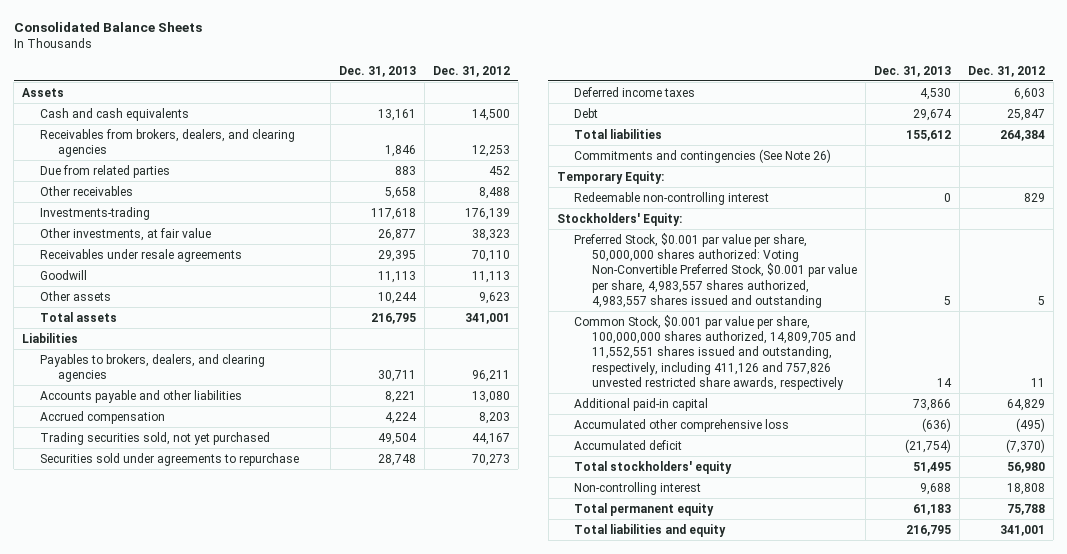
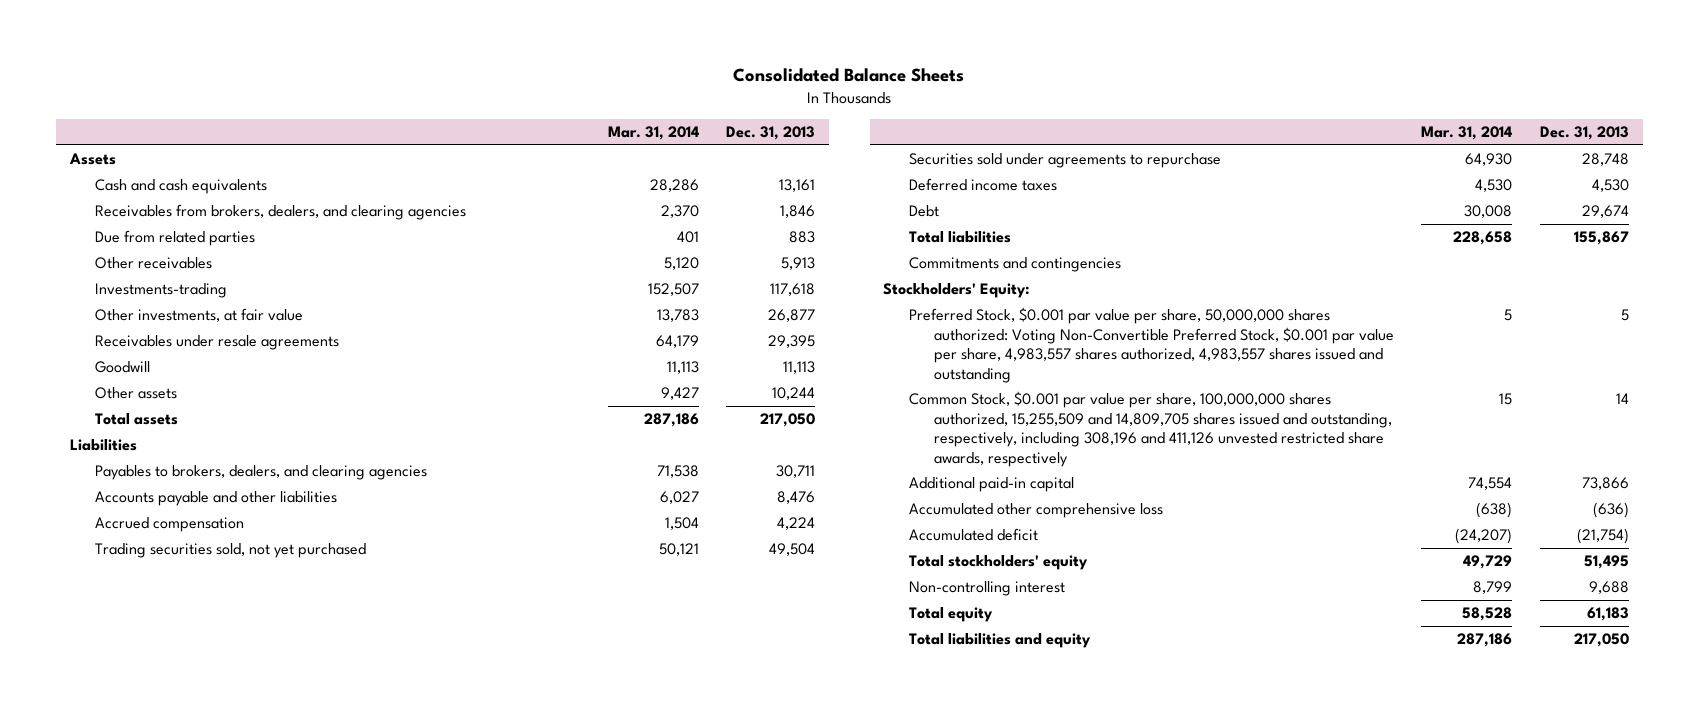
[433,65,511,77] Dec. 31, 2012 -> none
none -> [607,126,699,141] Mar. 31, 2014
[385,186,417,199] 5,658 -> [781,257,816,271] 5,913
[371,312,417,324] 216,795 -> [760,413,816,428] 217,050
[385,390,417,403] 8,221 -> [777,491,816,505] 8,476
[556,170,664,184] Temporary Equity: -> none
[574,191,770,205] Redeemable non-controlling interest -> none
[905,129,951,141] 155,612 -> [1573,231,1629,246] 155,867
[574,148,832,163] Commitments and contingencies (See Note 26) -> [908,257,1121,273] Commitments and contingencies
[574,314,857,390] Common Stock, $0.001 par value per share, 100,000,000 shares authorized, 14,809,705 and 11,552,551 shares issued and outstanding, respectively, including 411,126 and 757,826 unvested restricted share awards, respectively -> [908,391,1392,467] Common Stock, $0.001 par value per share, 100,000,000 shares authorized, 15,255,509 and 14,809,705 shares issued and outstanding, respectively, including 308,196 and 411,126 unvested restricted share awards, respectively
[574,502,715,516] Total permanent equity -> [908,607,993,623] Total equity
[905,524,951,536] 216,795 -> [1573,633,1629,648] 217,050

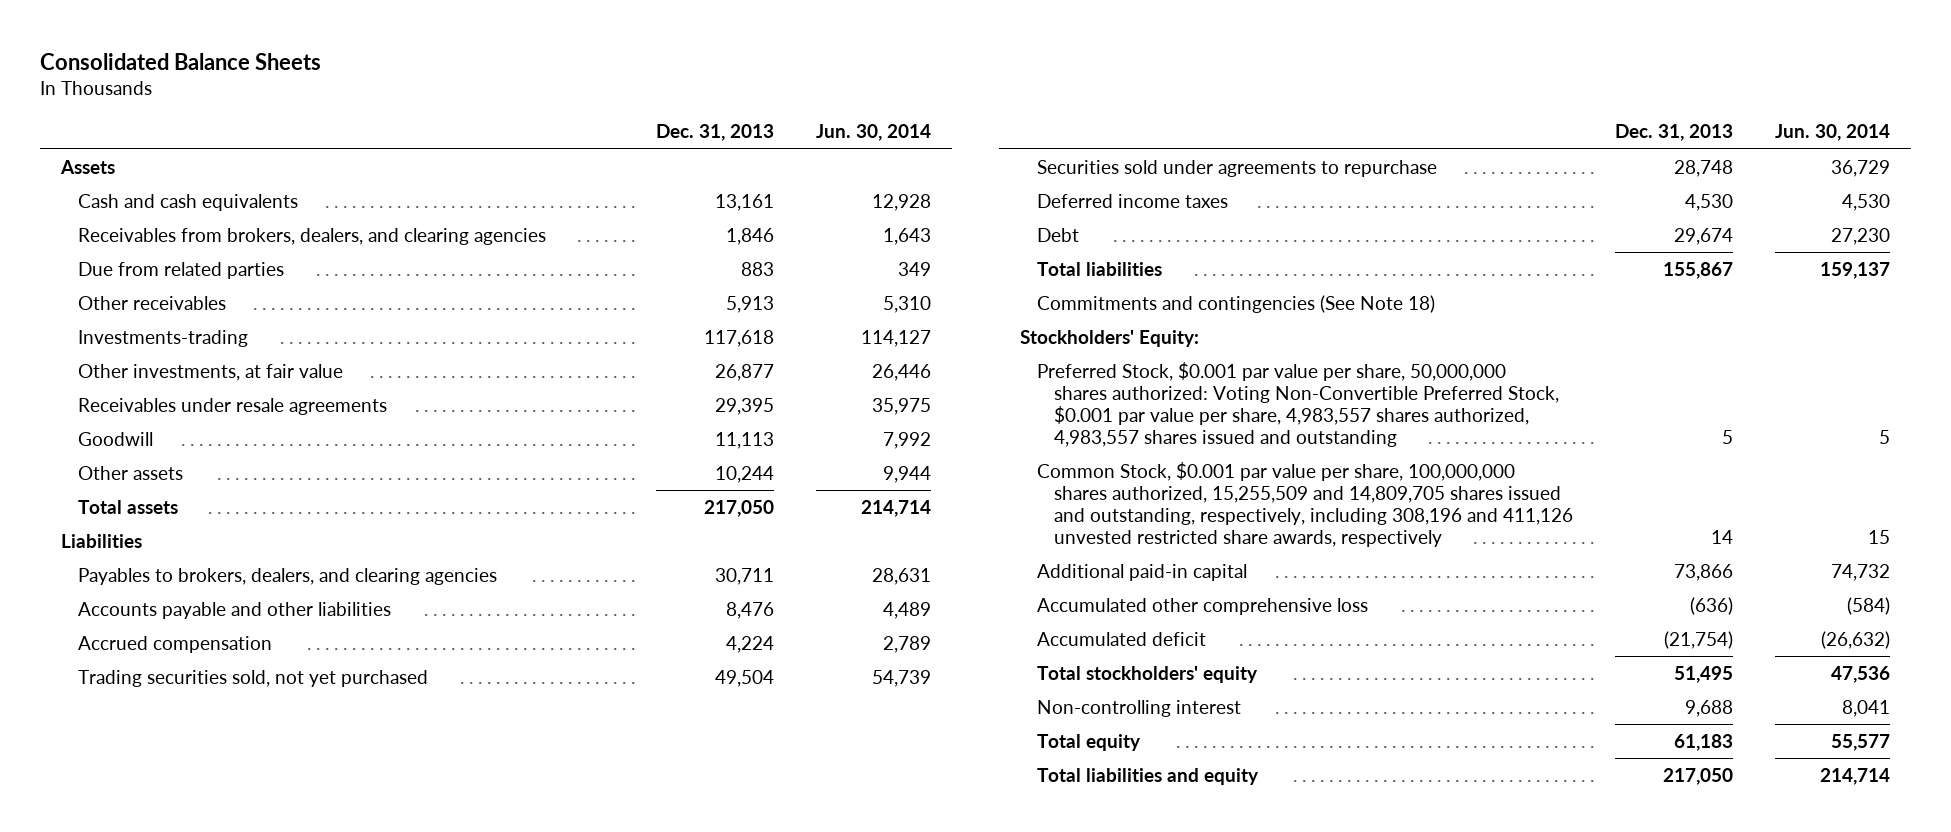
[607,126,699,141] Mar. 31, 2014 -> none
none -> [815,124,931,142] Jun. 30, 2014
[908,257,1121,273] Commitments and contingencies -> [1036,295,1435,314] Commitments and contingencies (See Note 18)

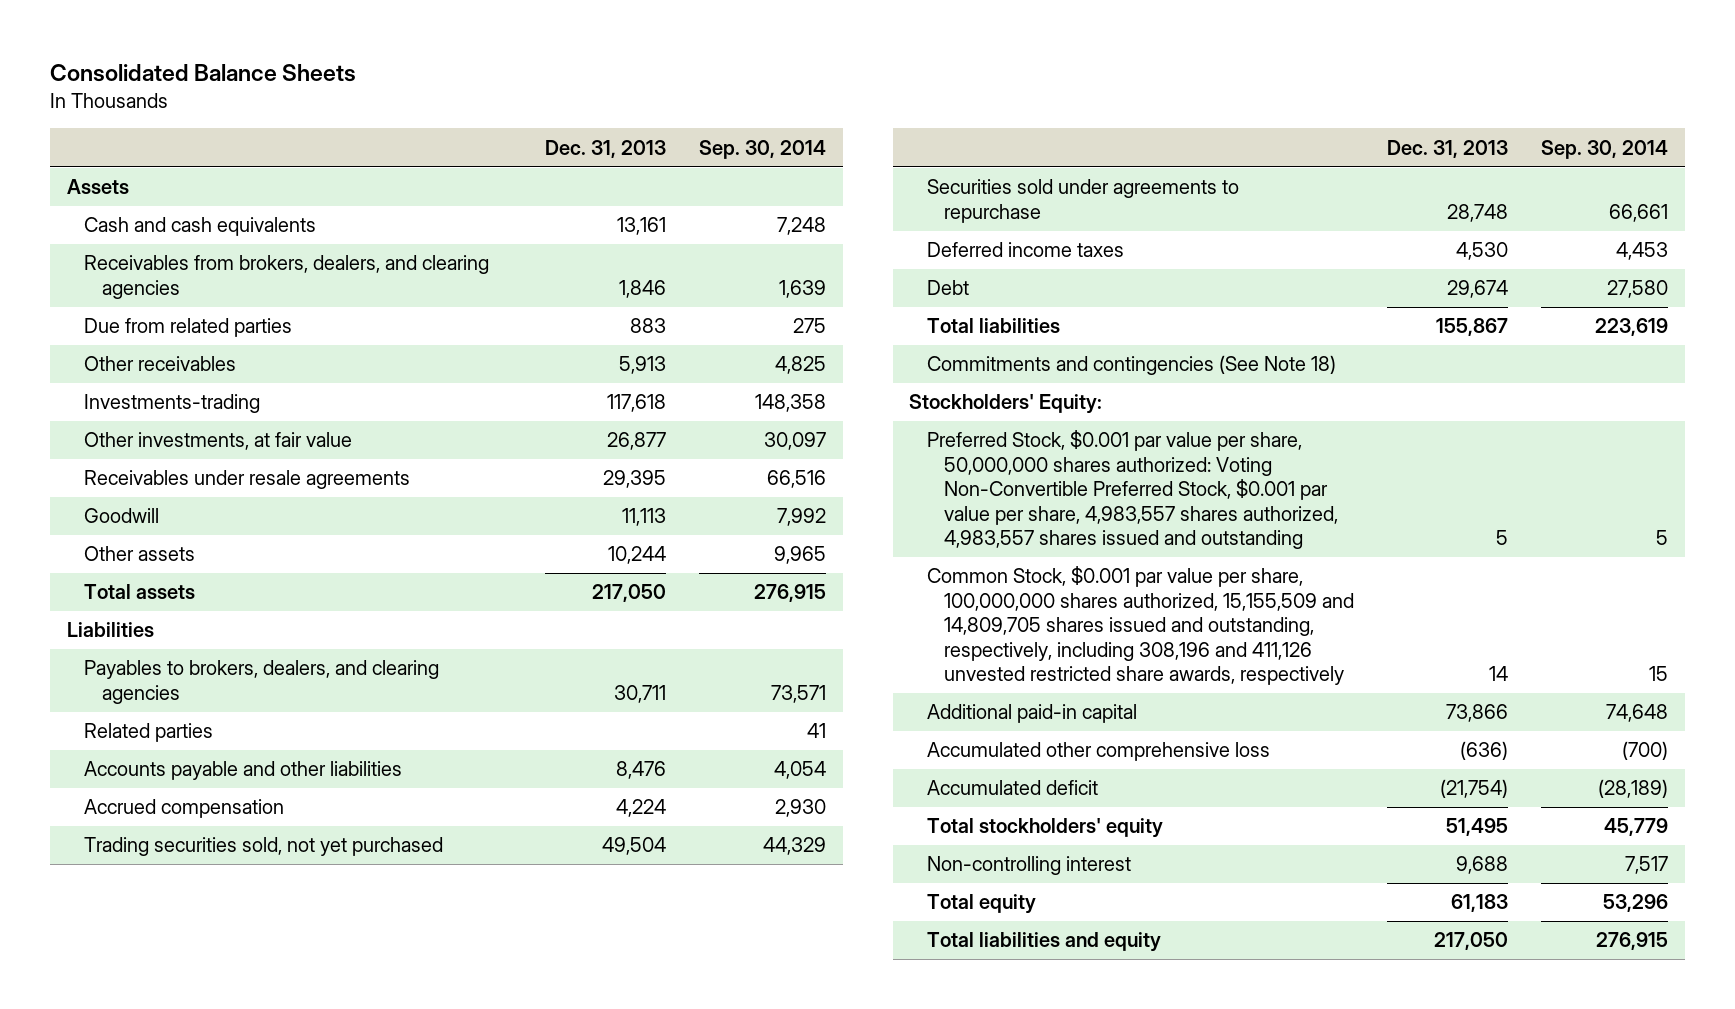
[815,124,931,142] Jun. 30, 2014 -> none
none -> [699,139,827,159] Sep. 30, 2014
none -> [84,723,214,743] Related parties
[1036,462,1573,547] Common Stock, $0.001 par value per share, 100,000,000 shares authorized, 15,255,509 and 14,809,705 shares issued and outstanding, respectively, including 308,196 and 411,126 unvested restricted share awards, respectively -> [926,566,1355,686] Common Stock, $0.001 par value per share, 100,000,000 shares authorized, 15,155,509 and 14,809,705 shares issued and outstanding, respectively, including 308,196 and 411,126 unvested restricted share awards, respectively

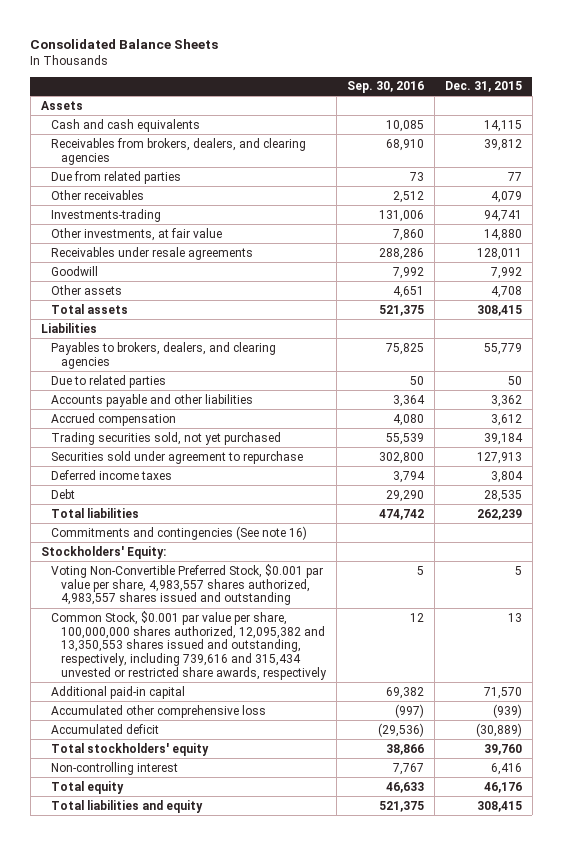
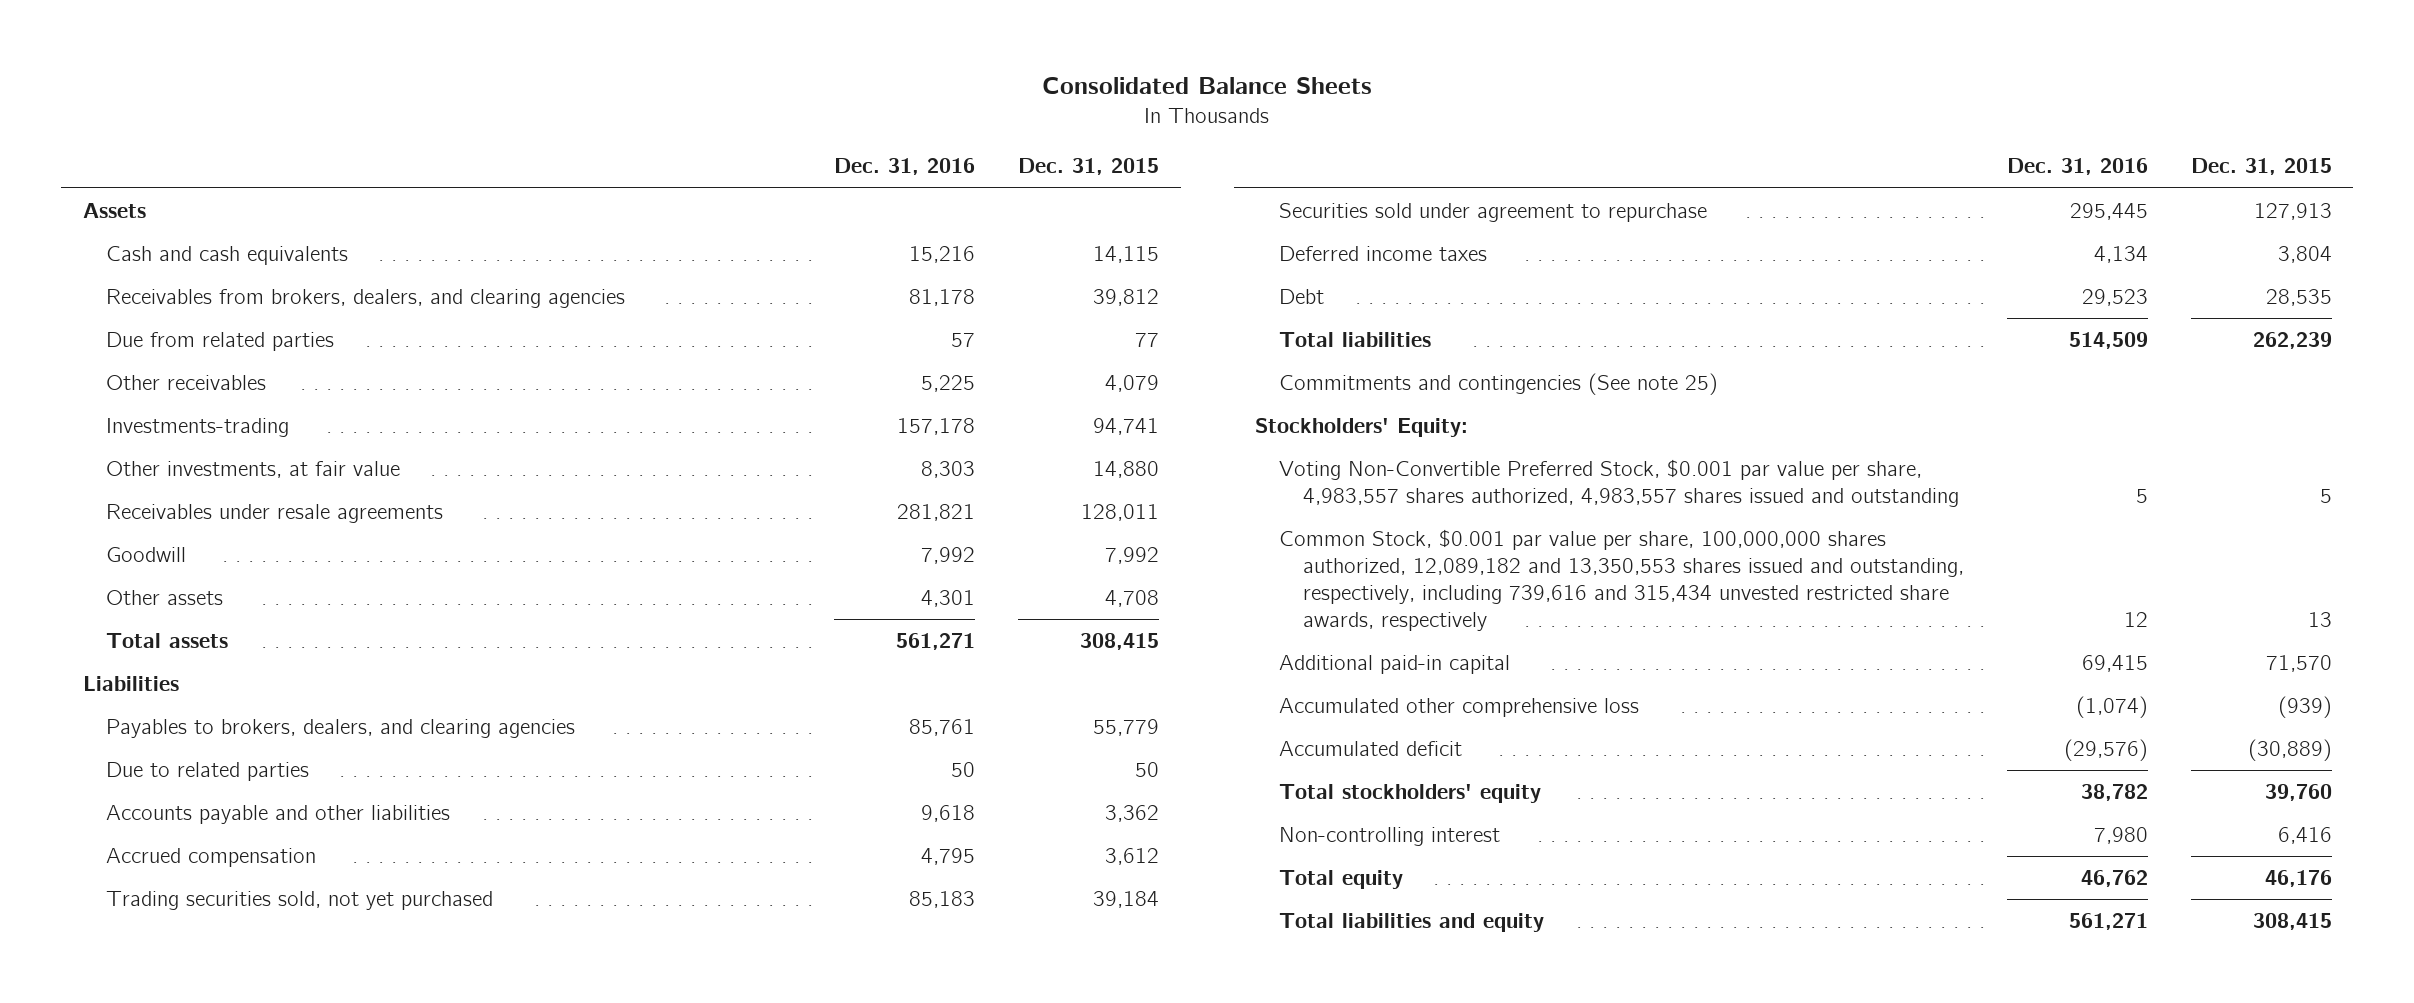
[347,81,425,94] Sep. 30, 2016 -> none
none -> [834,158,976,176] Dec. 31, 2016
[50,525,307,540] Commitments and contingencies (See note 16) -> [1279,372,1719,395] Commitments and contingencies (See note 25)
[50,610,328,681] Common Stock, $0.001 par value per share, 100,000,000 shares authorized, 12,095,382 and 13,350,553 shares issued and outstanding, respectively, including 739,616 and 315,434 unvested or restricted share awards, respectively -> [1279,528,1964,632] Common Stock, $0.001 par value per share, 100,000,000 shares authorized, 12,089,182 and 13,350,553 shares issued and outstanding, respectively, including 739,616 and 315,434 unvested restricted share awards, respectively

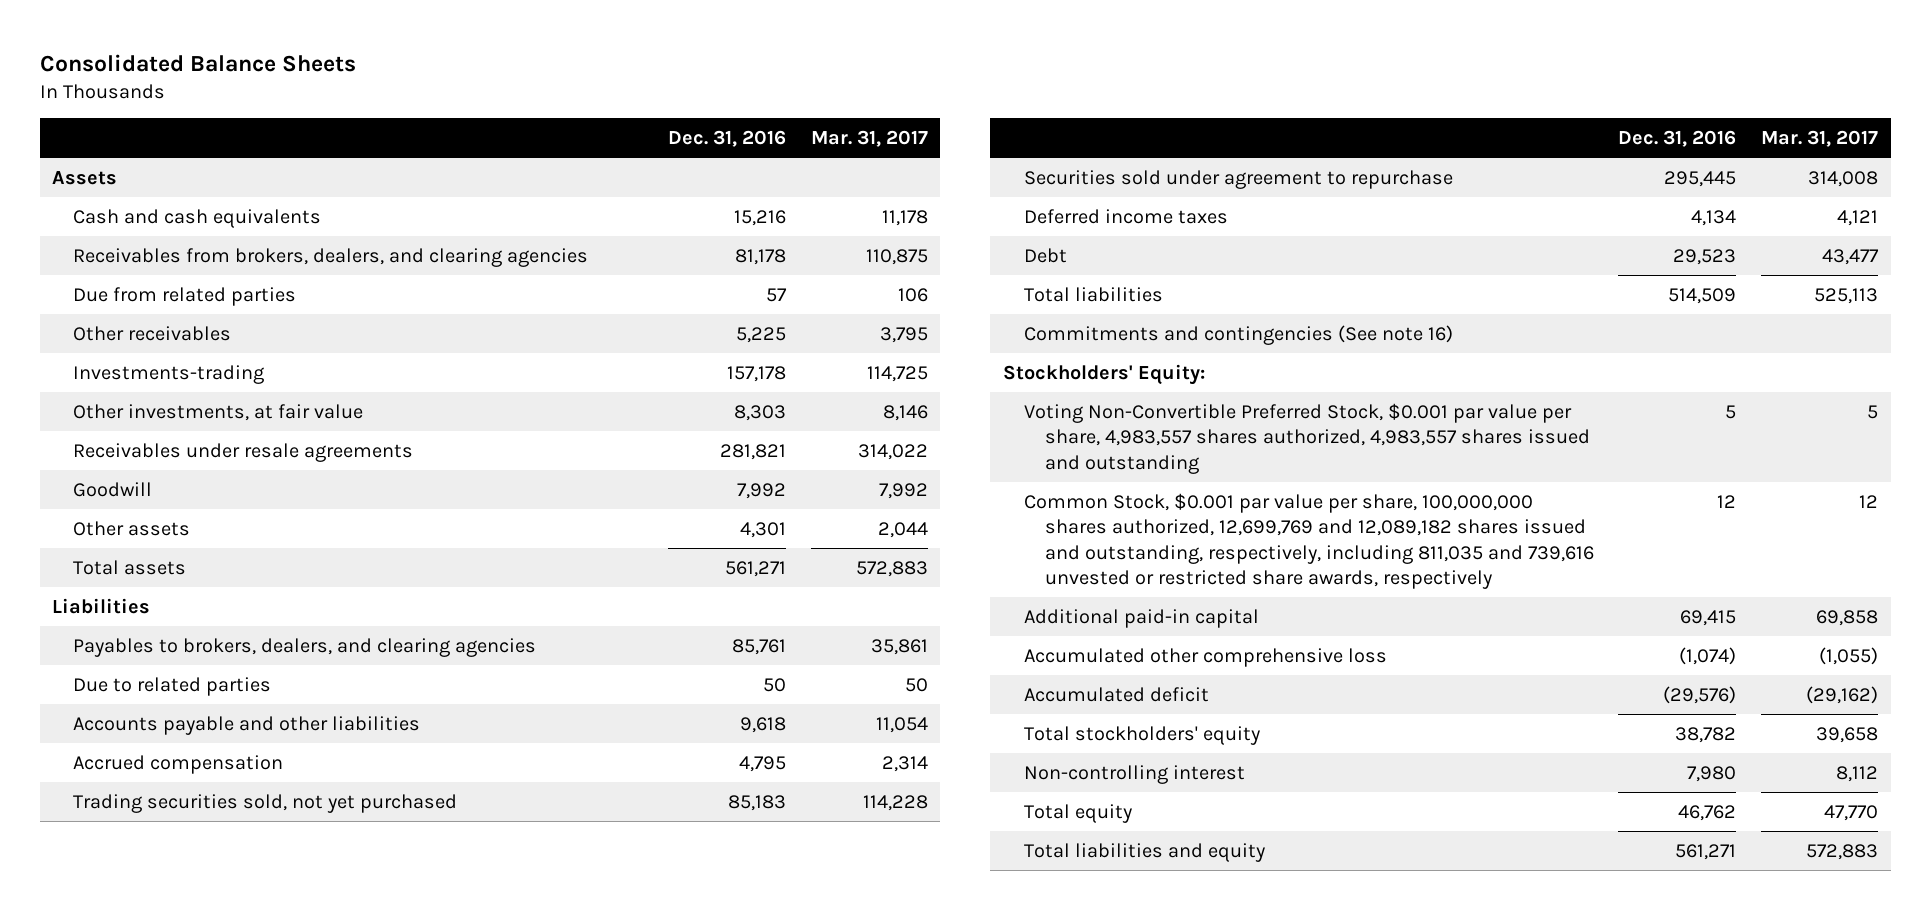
[1018,158,1160,176] Dec. 31, 2015 -> none
none -> [810,129,928,147] Mar. 31, 2017
[1279,372,1719,395] Commitments and contingencies (See note 25) -> [1023,324,1453,345] Commitments and contingencies (See note 16)
[1279,528,1964,632] Common Stock, $0.001 par value per share, 100,000,000 shares authorized, 12,089,182 and 13,350,553 shares issued and outstanding, respectively, including 739,616 and 315,434 unvested restricted share awards, respectively -> [1023,492,1594,589] Common Stock, $0.001 par value per share, 100,000,000 shares authorized, 12,699,769 and 12,089,182 shares issued and outstanding, respectively, including 811,035 and 739,616 unvested or restricted share awards, respectively

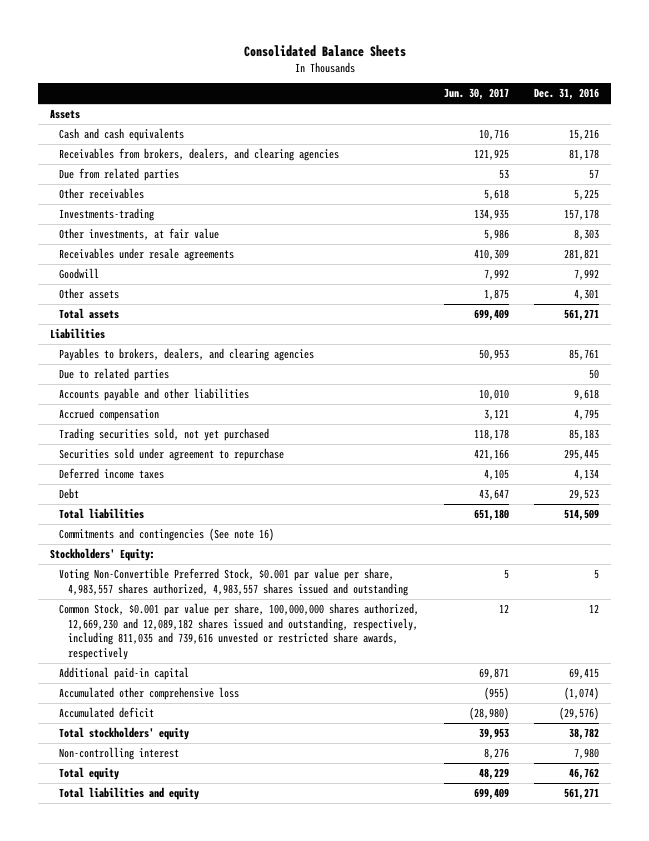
[810,129,928,147] Mar. 31, 2017 -> none
none -> [443,88,509,101] Jun. 30, 2017
[1023,492,1594,589] Common Stock, $0.001 par value per share, 100,000,000 shares authorized, 12,699,769 and 12,089,182 shares issued and outstanding, respectively, including 811,035 and 739,616 unvested or restricted share awards, respectively -> [59,603,420,660] Common Stock, $0.001 par value per share, 100,000,000 shares authorized, 12,669,230 and 12,089,182 shares issued and outstanding, respectively, including 811,035 and 739,616 unvested or restricted share awards, respectively

